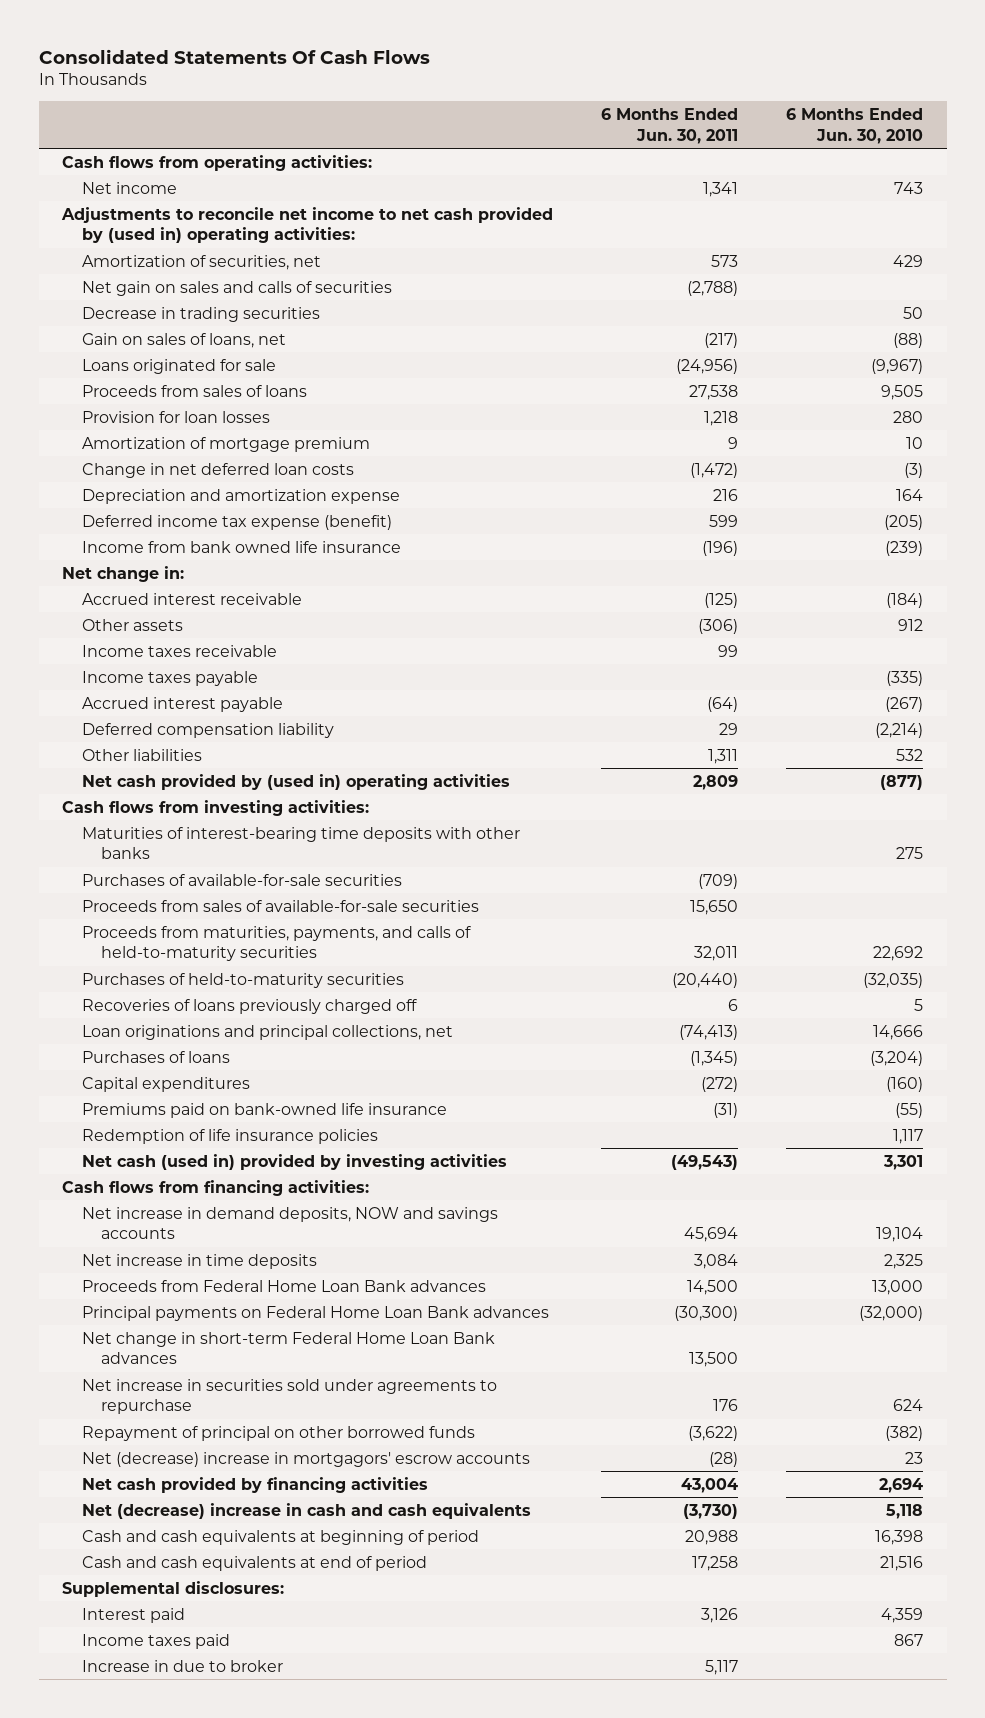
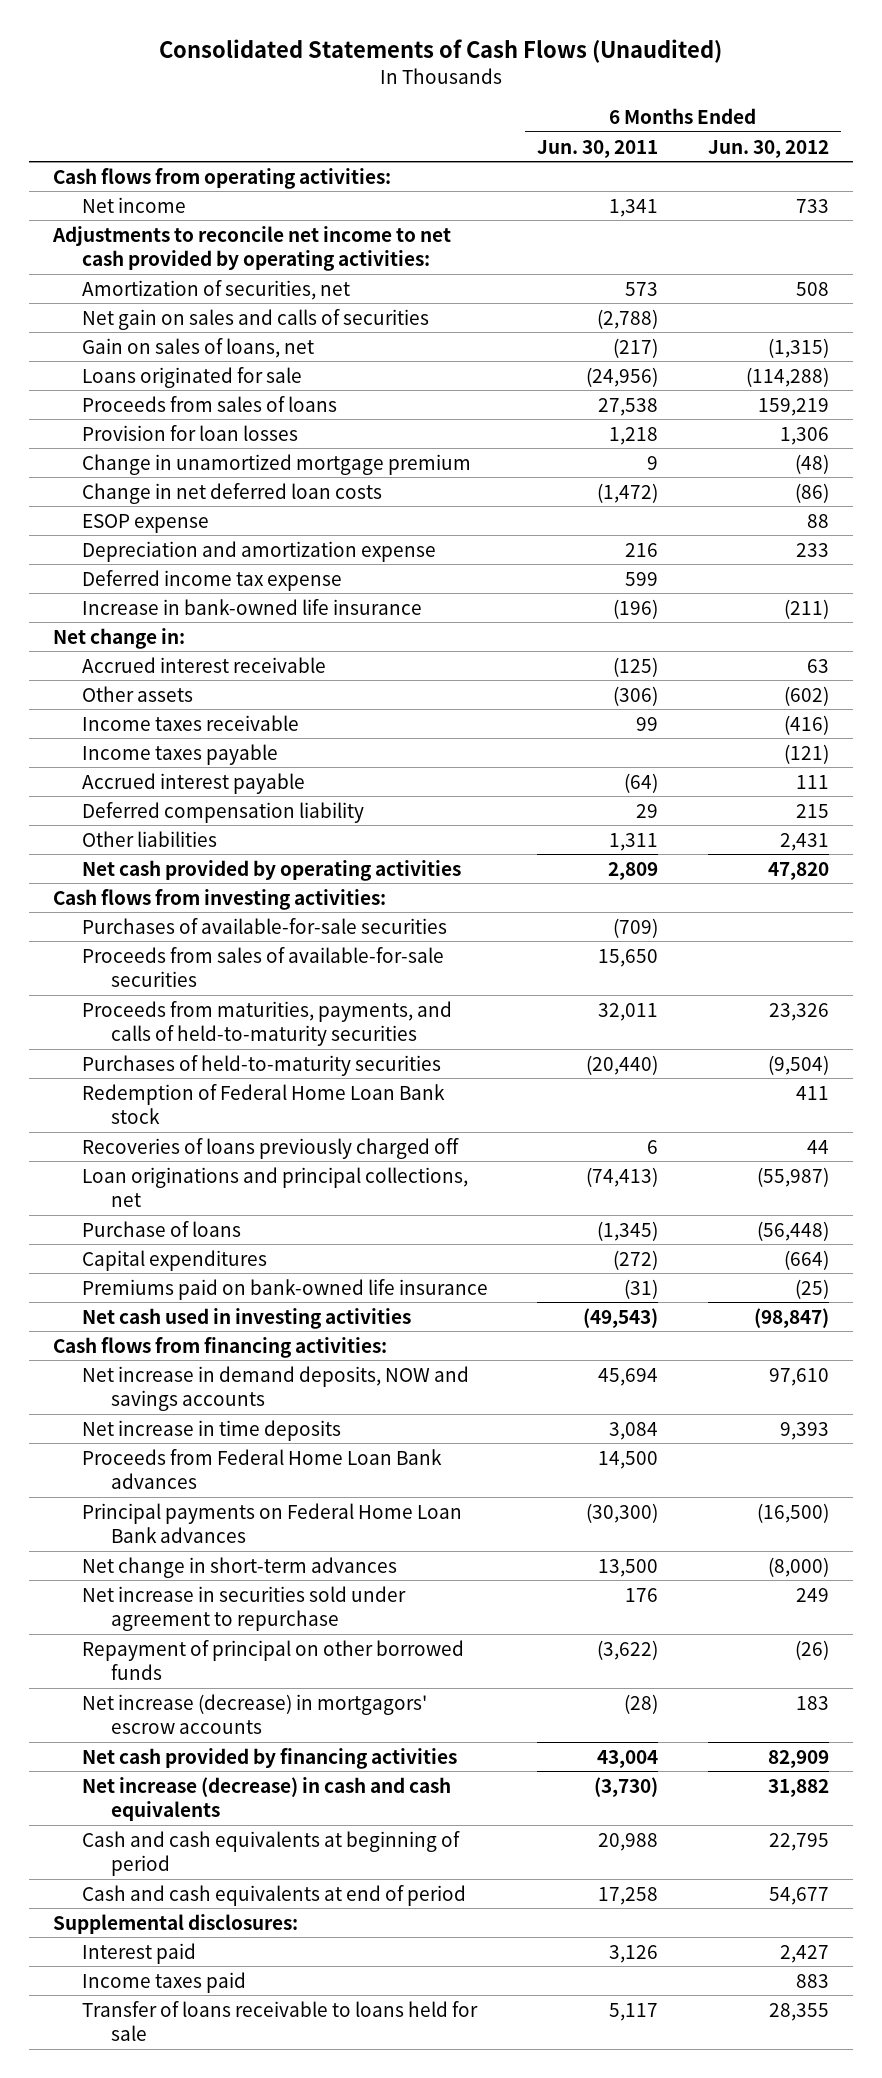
[38,48,430,64] Consolidated Statements Of Cash Flows -> [158,39,722,64] Consolidated Statements of Cash Flows (Unaudited)
[785,108,923,144] 6 Months Ended Jun. 30, 2010 -> none
none -> [707,139,829,158] Jun. 30, 2012
[61,206,554,244] Adjustments to reconcile net income to net cash provided by (used in) operating activities: -> [52,225,452,272] Adjustments to reconcile net income to net cash provided by operating activities:
[81,306,320,322] Decrease in trading securities -> none
[81,436,370,452] Amortization of mortgage premium -> none
none -> [82,453,472,475] Change in unamortized mortgage premium
none -> [82,513,210,533] ESOP expense
[81,514,392,530] Deferred income tax expense (benefit) -> [82,569,343,591] Deferred income tax expense
[81,540,401,553] Income from bank owned life insurance -> [82,598,423,615] Increase in bank-owned life insurance
[81,773,510,790] Net cash provided by (used in) operating activities -> [82,859,462,881] Net cash provided by operating activities
[81,826,520,860] Maturities of interest-bearing time deposits with other banks -> none
none -> [82,1083,446,1125] Redemption of Federal Home Loan Bank stock
[81,1050,230,1063] Purchases of loans -> [82,1220,242,1237] Purchase of loans
[81,1128,378,1144] Redemption of life insurance policies -> none
[81,1153,507,1170] Net cash (used in) provided by investing activities -> [82,1307,412,1329] Net cash used in investing activities
[81,1331,495,1365] Net change in short-term Federal Home Loan Bank advances -> [82,1556,398,1578] Net change in short-term advances
[81,1378,497,1415] Net increase in securities sold under agreements to repurchase -> [82,1585,407,1632] Net increase in securities sold under agreement to repurchase
[81,1451,530,1467] Net (decrease) increase in mortgagors' escrow accounts -> [82,1693,428,1735] Net increase (decrease) in mortgagors' escrow accounts
[81,1502,531,1519] Net (decrease) increase in cash and cash equivalents -> [82,1776,452,1822] Net increase (decrease) in cash and cash equivalents
[81,1659,283,1672] Increase in due to broker -> [82,2000,479,2042] Transfer of loans receivable to loans held for sale

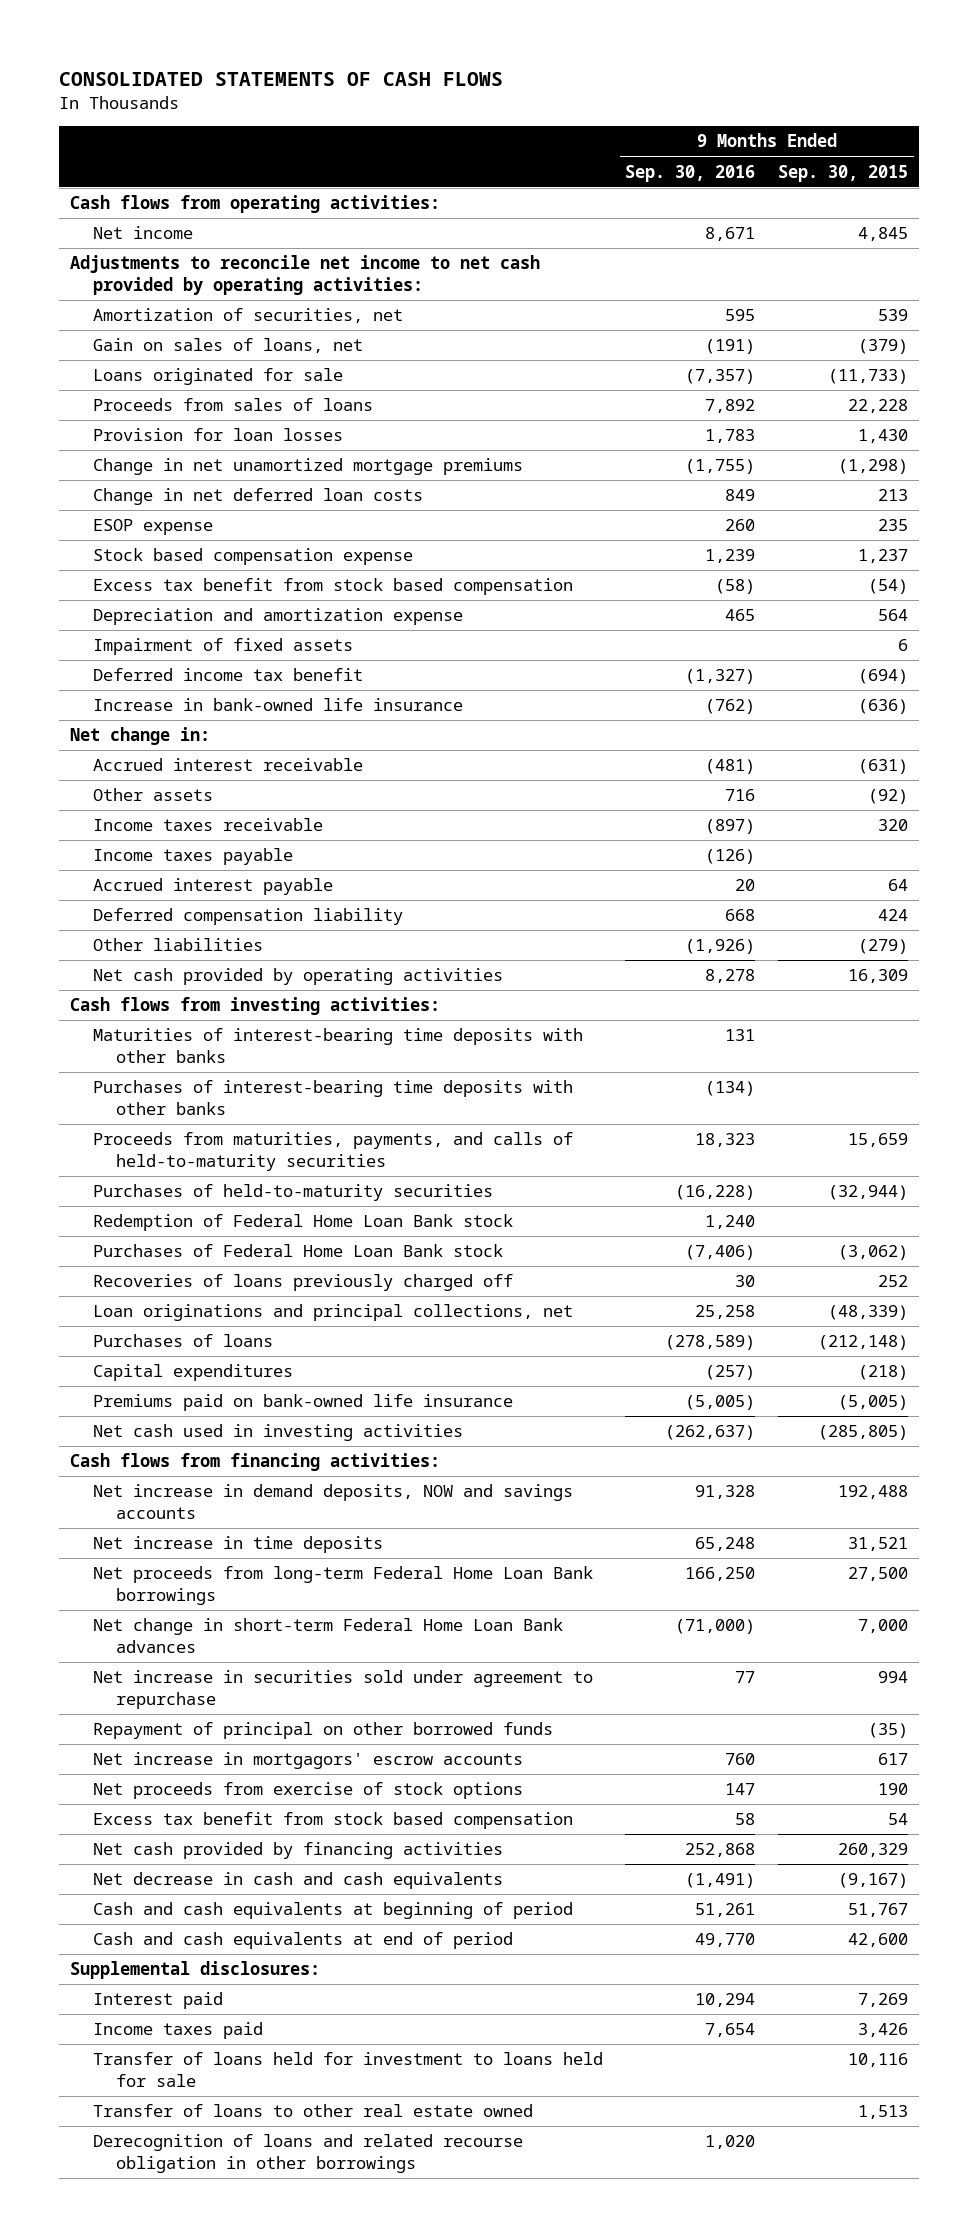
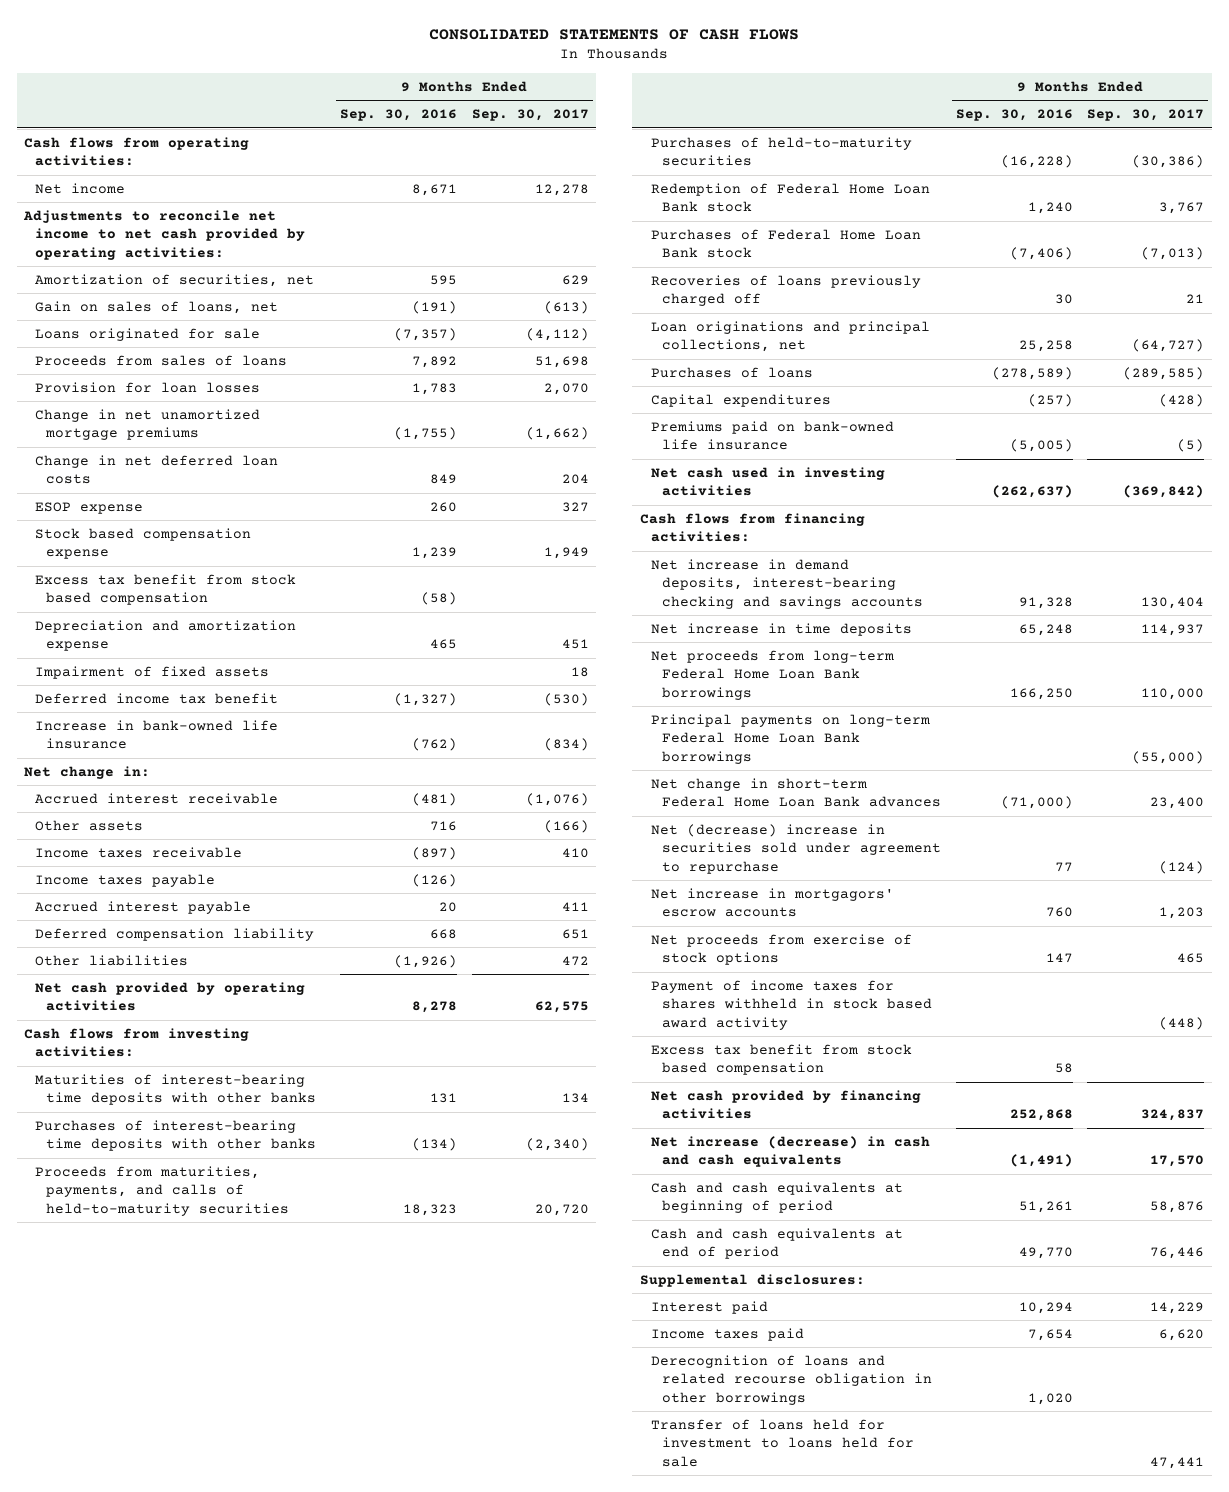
[777,164,908,182] Sep. 30, 2015 -> none
none -> [471,109,589,122] Sep. 30, 2017
[93,1484,574,1520] Net increase in demand deposits, NOW and savings accounts -> [650,558,923,609] Net increase in demand deposits, interest-bearing checking and savings accounts
none -> [650,713,930,764] Principal payments on long-term Federal Home Loan Bank borrowings
[93,1722,554,1740] Repayment of principal on other borrowed funds -> none
[93,1670,594,1710] Net increase in securities sold under agreement to repurchase -> [650,823,941,874] Net (decrease) increase in securities sold under agreement to repurchase
none -> [650,979,932,1030] Payment of income taxes for shares withheld in stock based award activity
[93,1872,504,1890] Net decrease in cash and cash equivalents -> [650,1135,930,1168] Net increase (decrease) in cash and cash equivalents
[93,2104,534,2118] Transfer of loans to other real estate owned -> none
[93,2052,604,2088] Transfer of loans held for investment to loans held for sale -> [650,1418,914,1467] Transfer of loans held for investment to loans held for sale

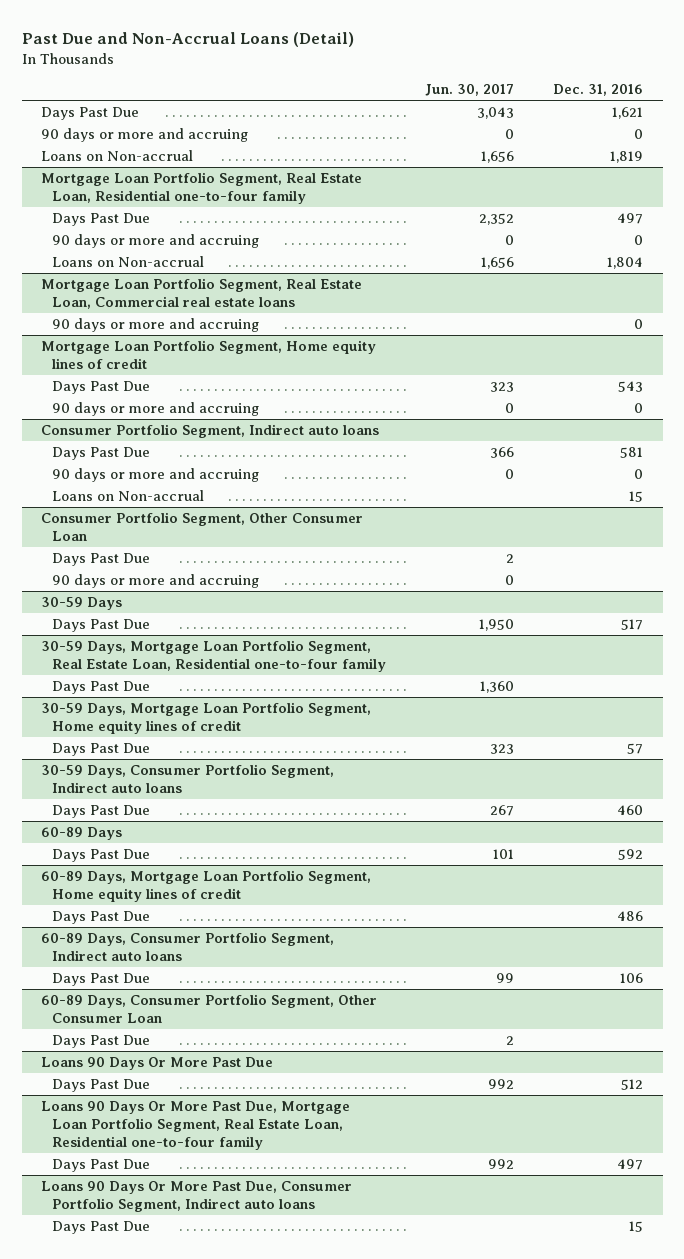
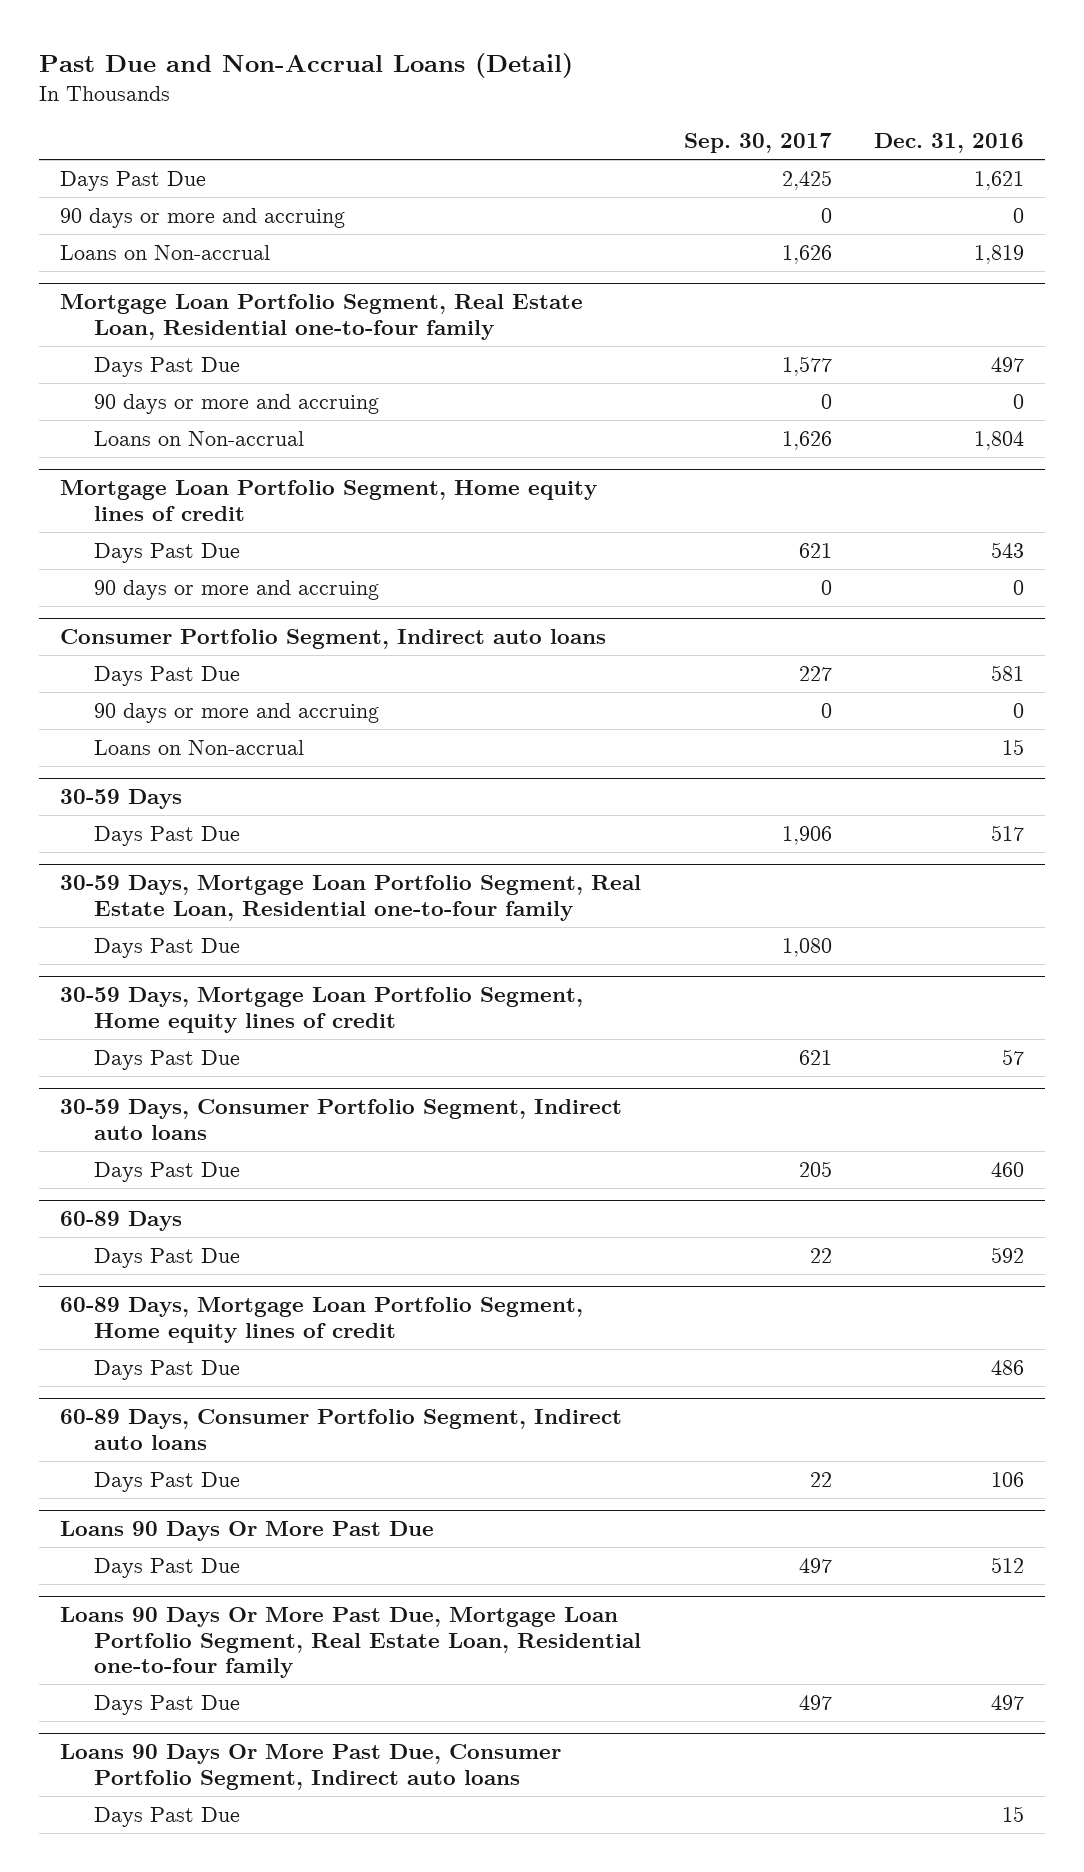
[425,84,515,97] Jun. 30, 2017 -> none
none -> [683,133,832,154] Sep. 30, 2017
[41,278,363,310] Mortgage Loan Portfolio Segment, Real Estate Loan, Commercial real estate loans -> none
[52,318,260,333] 90 days or more and accruing -> none
[41,512,364,542] Consumer Portfolio Segment, Other Consumer Loan -> none
[52,553,151,567] Days Past Due -> none
[52,574,260,589] 90 days or more and accruing -> none
[41,994,378,1024] 60-89 Days, Consumer Portfolio Segment, Other Consumer Loan -> none
[52,1035,151,1049] Days Past Due -> none

